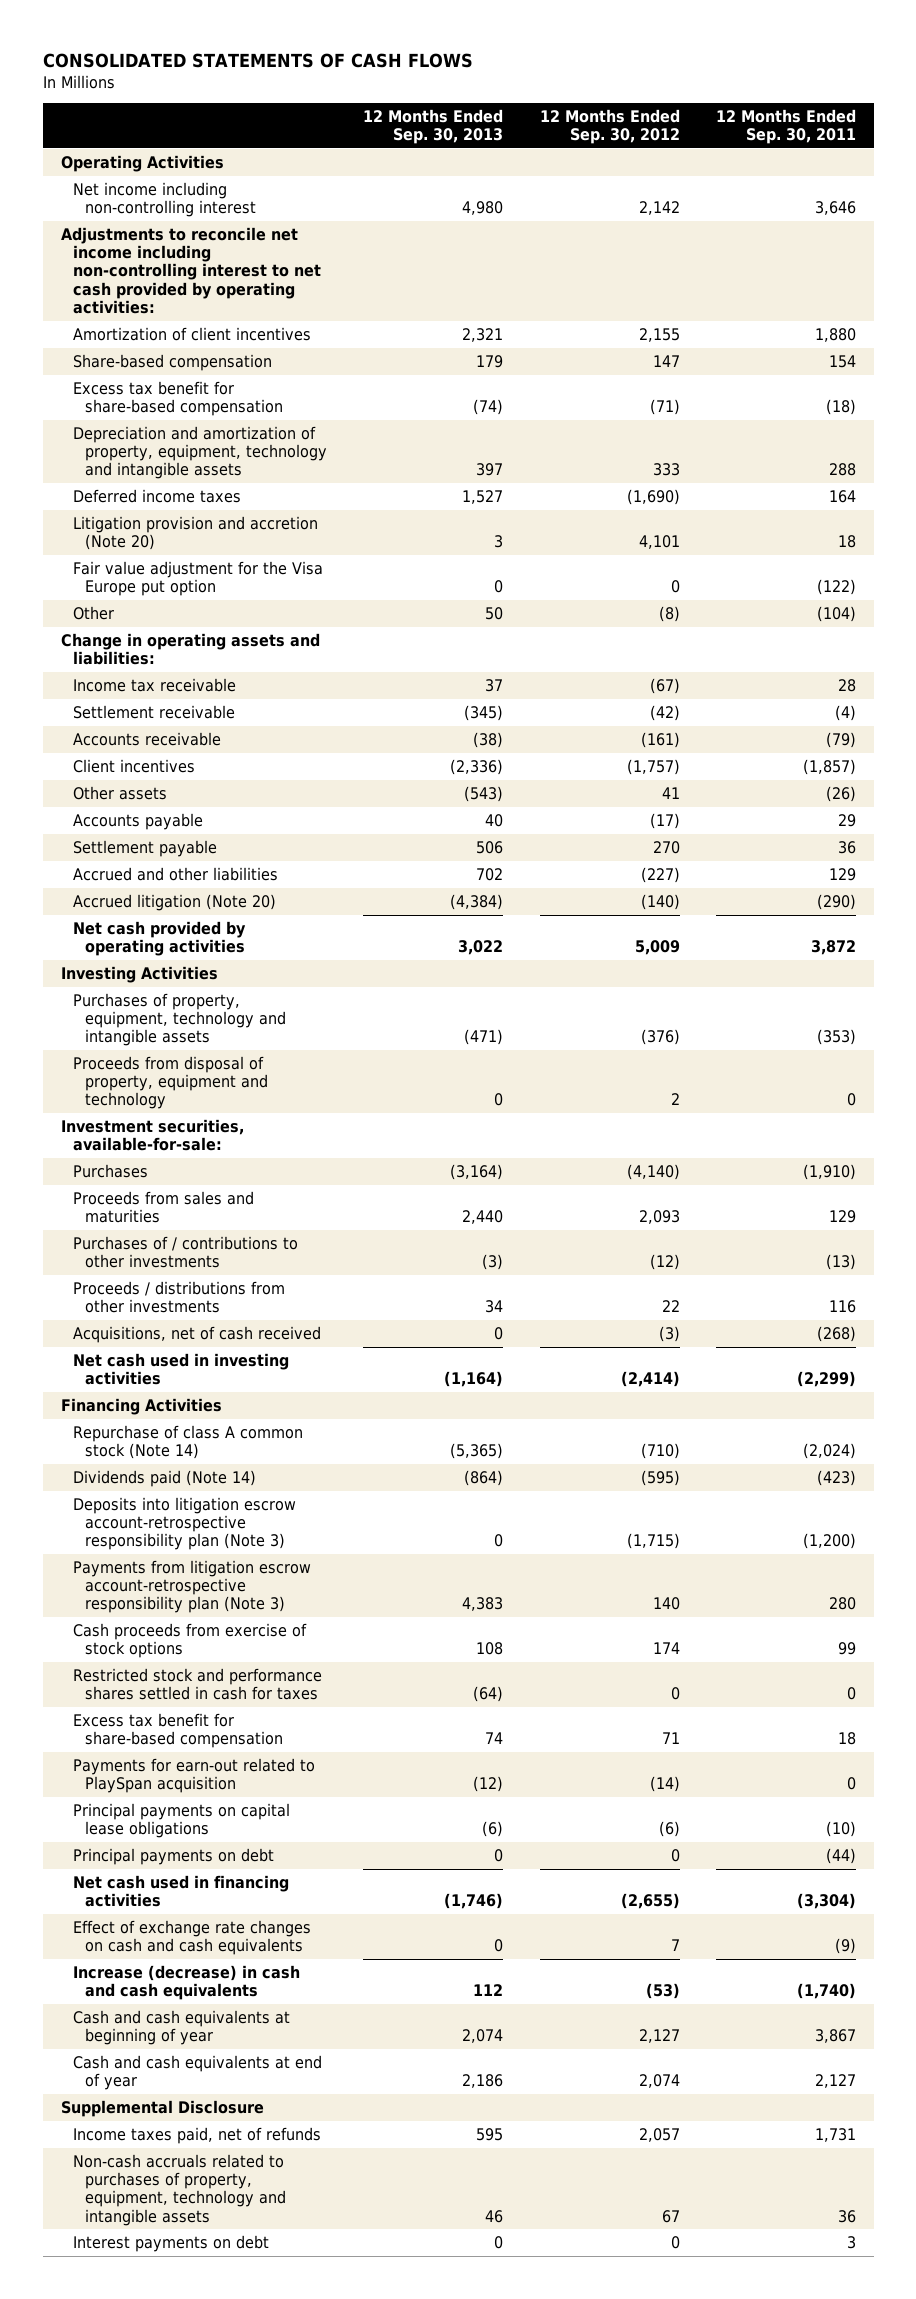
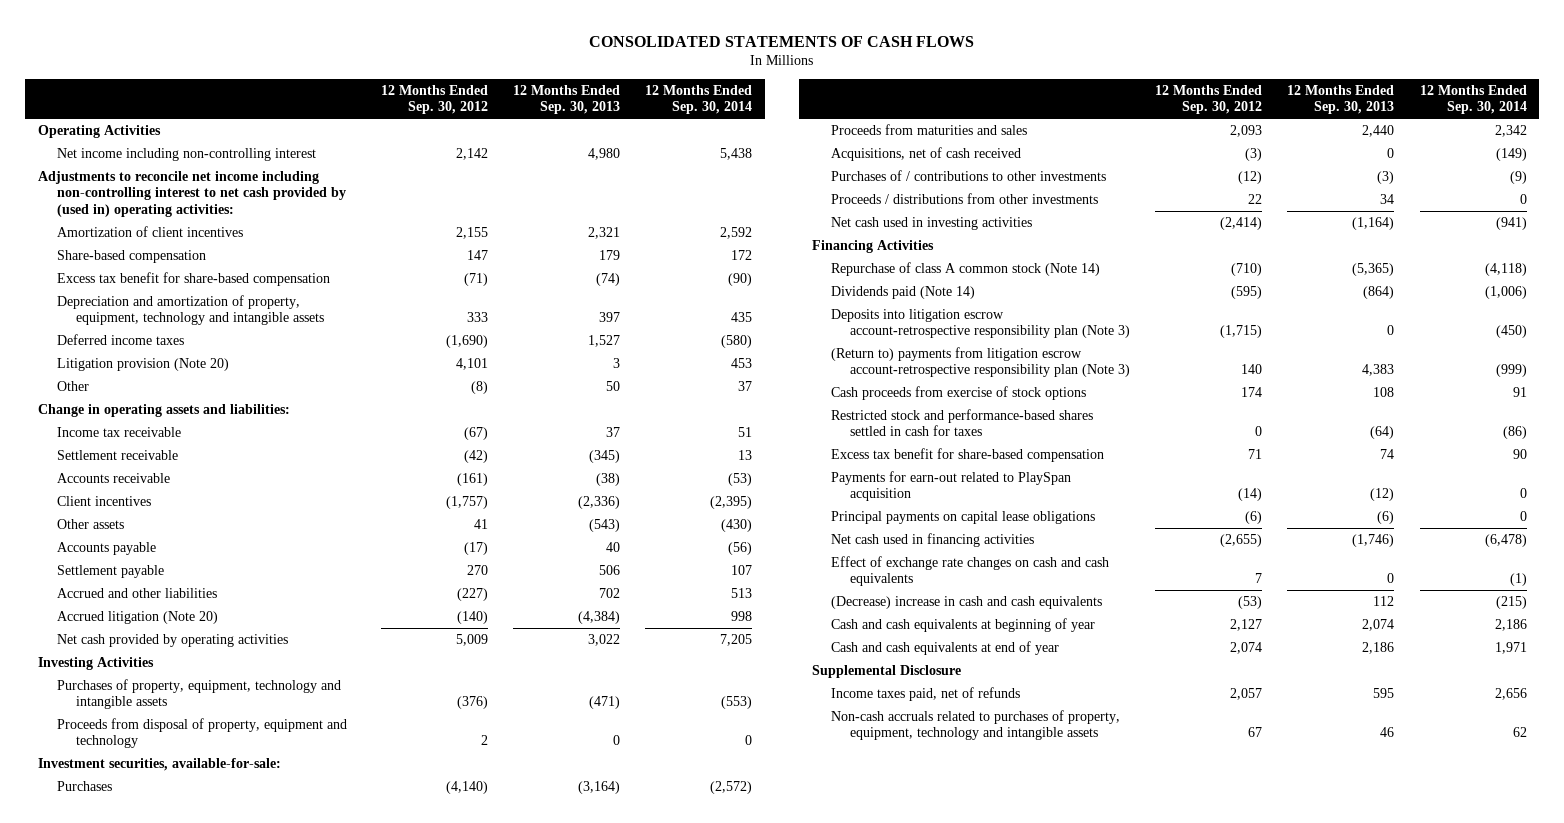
[715,109,856,145] 12 Months Ended Sep. 30, 2011 -> none
none -> [645,84,753,115] 12 Months Ended Sep. 30, 2014
[60,227,322,314] Adjustments to reconcile net income including non-controlling interest to net cash provided by operating activities: -> [37,170,346,217] Adjustments to reconcile net income including non-controlling interest to net cash provided by (used in) operating activities:
[73,561,324,597] Fair value adjustment for the Visa Europe put option -> none
[73,516,319,551] Litigation provision and accretion (Note 20) -> [56,357,229,371] Litigation provision (Note 20)
[73,1191,255,1224] Proceeds from sales and maturities -> [831,123,1028,135] Proceeds from maturities and sales
[73,1326,322,1344] Acquisitions, net of cash received -> [831,146,1022,161] Acquisitions, net of cash received
[73,1560,312,1614] Payments from litigation escrow account-retrospective responsibility plan (Note 3) -> [831,346,1131,378] (Return to) payments from litigation escrow account-retrospective responsibility plan (Note 3)
[73,1668,323,1701] Restricted stock and performance shares settled in cash for taxes -> [831,408,1094,437] Restricted stock and performance-based shares settled in cash for taxes
[73,1848,275,1866] Principal payments on debt -> none
[73,1965,301,2001] Increase (decrease) in cash and cash equivalents -> [831,595,1103,609] (Decrease) increase in cash and cash equivalents
[73,2235,270,2253] Interest payments on debt -> none

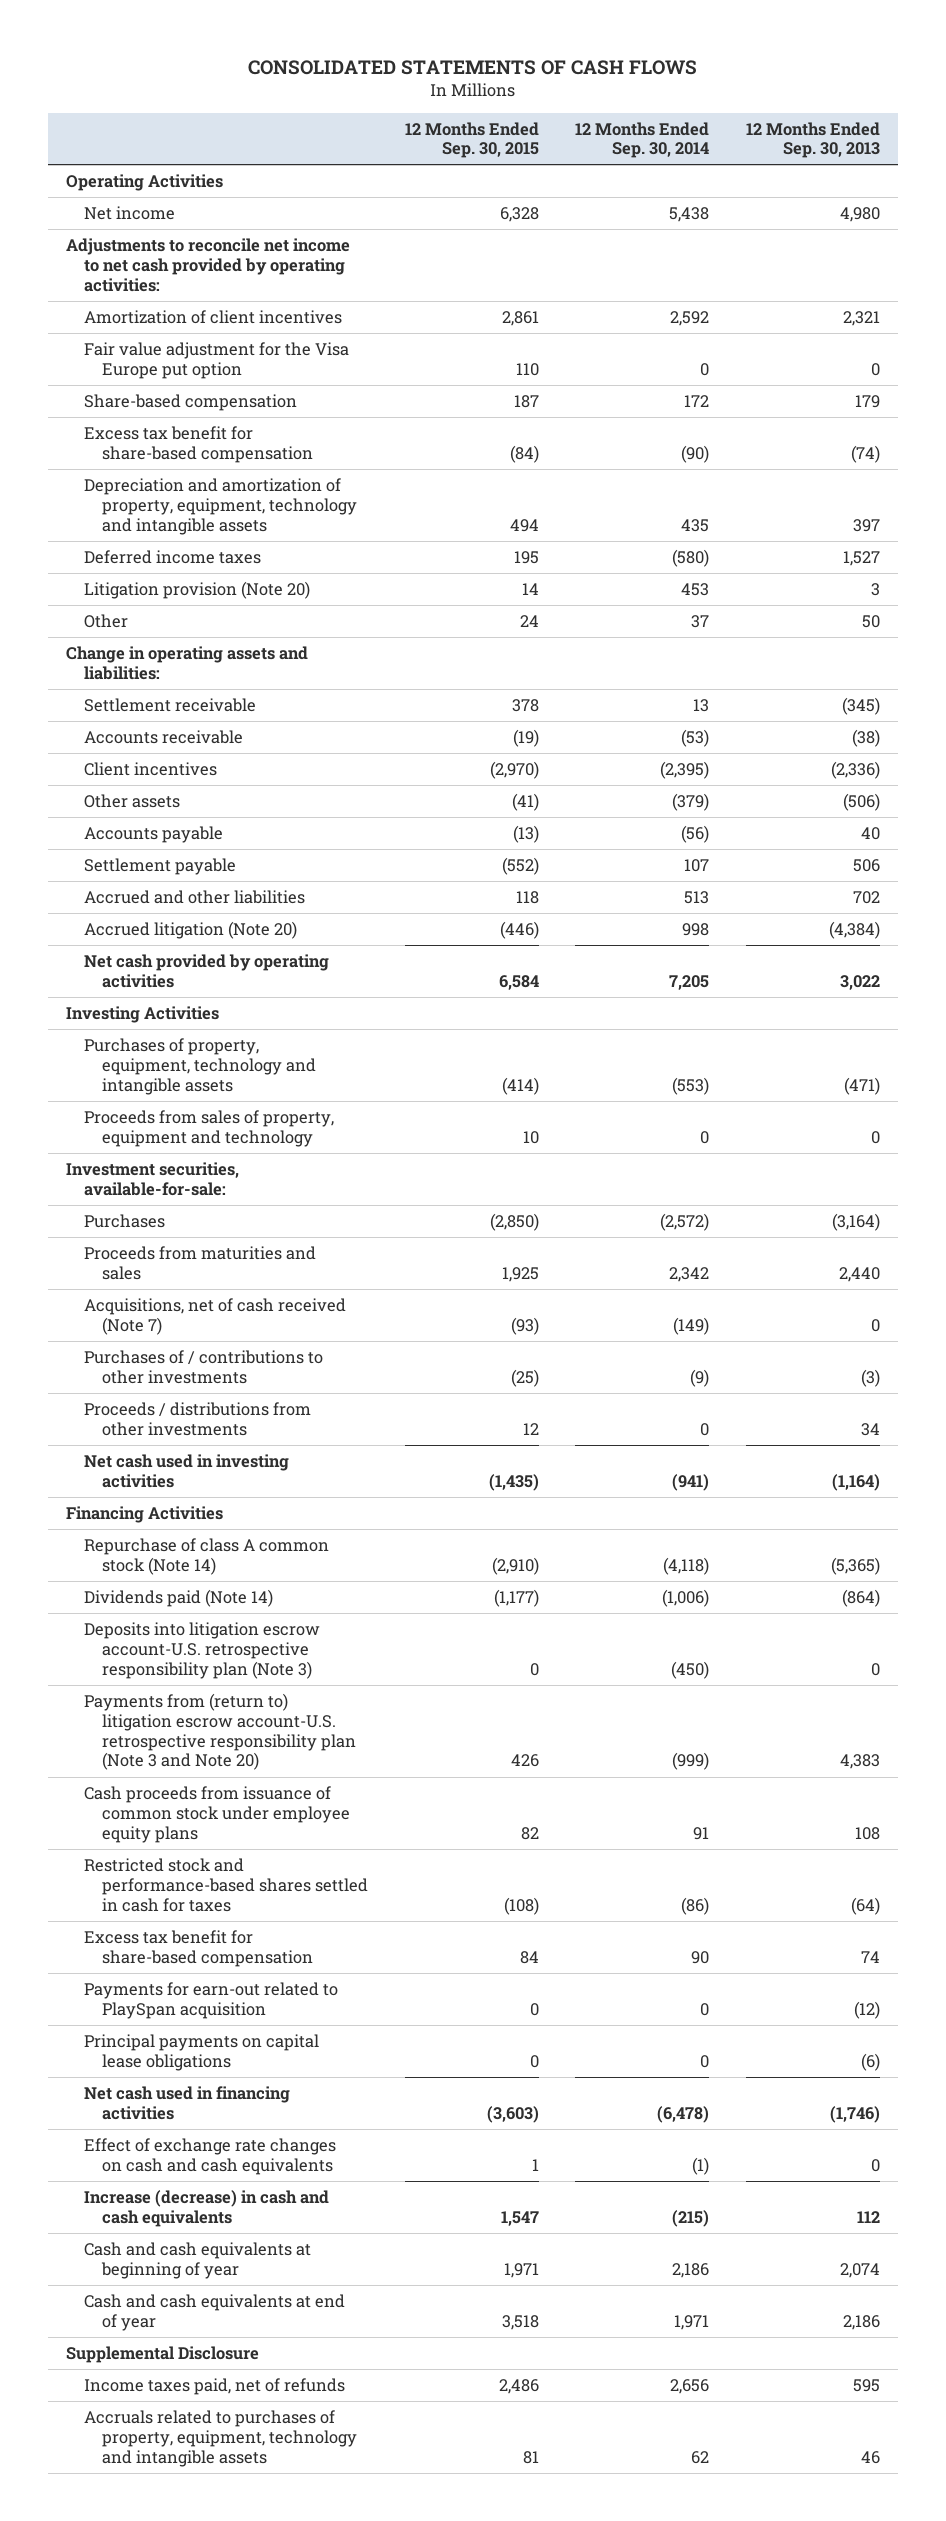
[381,84,489,115] 12 Months Ended Sep. 30, 2012 -> none
none -> [404,121,539,159] 12 Months Ended Sep. 30, 2015
[56,147,316,161] Net income including non-controlling interest -> [84,206,176,221] Net income
[37,170,346,217] Adjustments to reconcile net income including non-controlling interest to net cash provided by (used in) operating activities: -> [66,238,351,292] Adjustments to reconcile net income to net cash provided by operating activities:
none -> [84,342,350,379] Fair value adjustment for the Visa Europe put option
[56,426,181,437] Income tax receivable -> none
[589,518,621,532] (543) -> [842,793,880,812] (506)
[721,518,753,532] (430) -> [672,793,710,812] (379)
[56,717,347,749] Proceeds from disposal of property, equipment and technology -> [84,1110,335,1147] Proceeds from sales of property, equipment and technology
[831,146,1022,161] Acquisitions, net of cash received -> [84,1298,347,1335] Acquisitions, net of cash received (Note 7)
[831,308,1131,339] Deposits into litigation escrow account-retrospective responsibility plan (Note 3) -> [84,1622,321,1679] Deposits into litigation escrow account-U.S. retrospective responsibility plan (Note 3)
[831,346,1131,378] (Return to) payments from litigation escrow account-retrospective responsibility plan (Note 3) -> [84,1693,357,1771] Payments from (return to) litigation escrow account-U.S. retrospective responsibility plan (Note 3 and Note 20)
[831,385,1087,400] Cash proceeds from exercise of stock options -> [84,1786,351,1843] Cash proceeds from issuance of common stock under employee equity plans
[831,595,1103,609] (Decrease) increase in cash and cash equivalents -> [84,2190,330,2227] Increase (decrease) in cash and cash equivalents
[831,709,1121,741] Non-cash accruals related to purchases of property, equipment, technology and intangible assets -> [84,2410,358,2467] Accruals related to purchases of property, equipment, technology and intangible assets

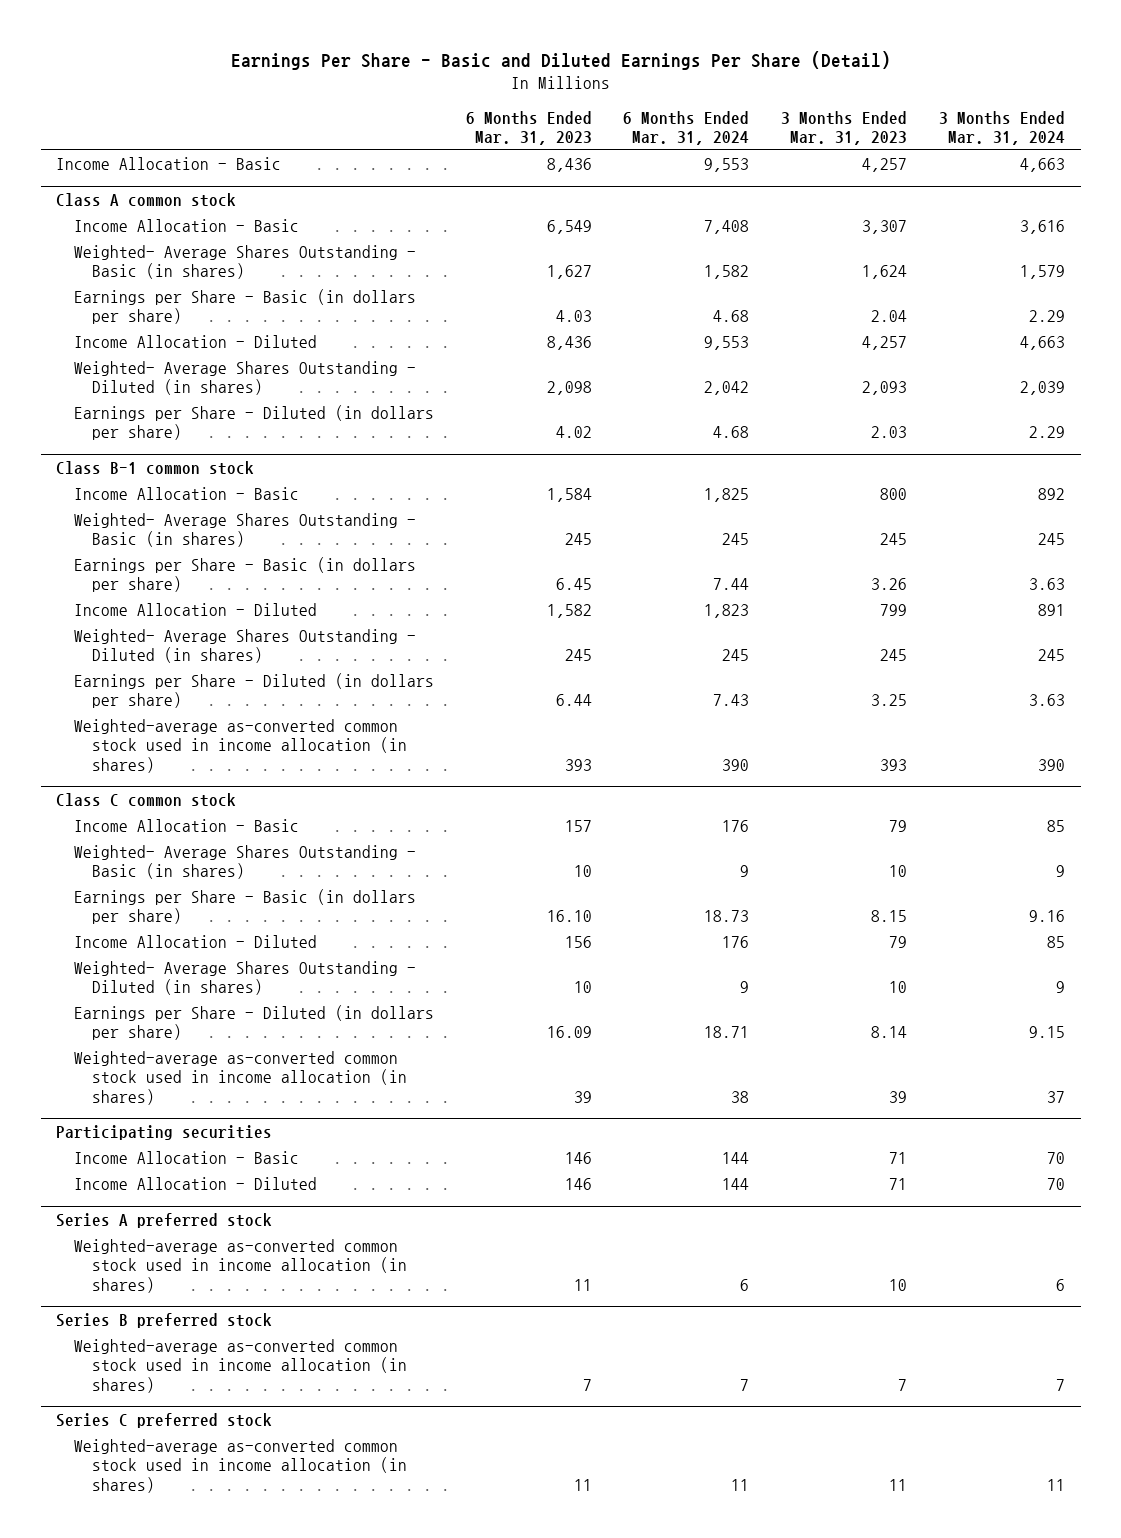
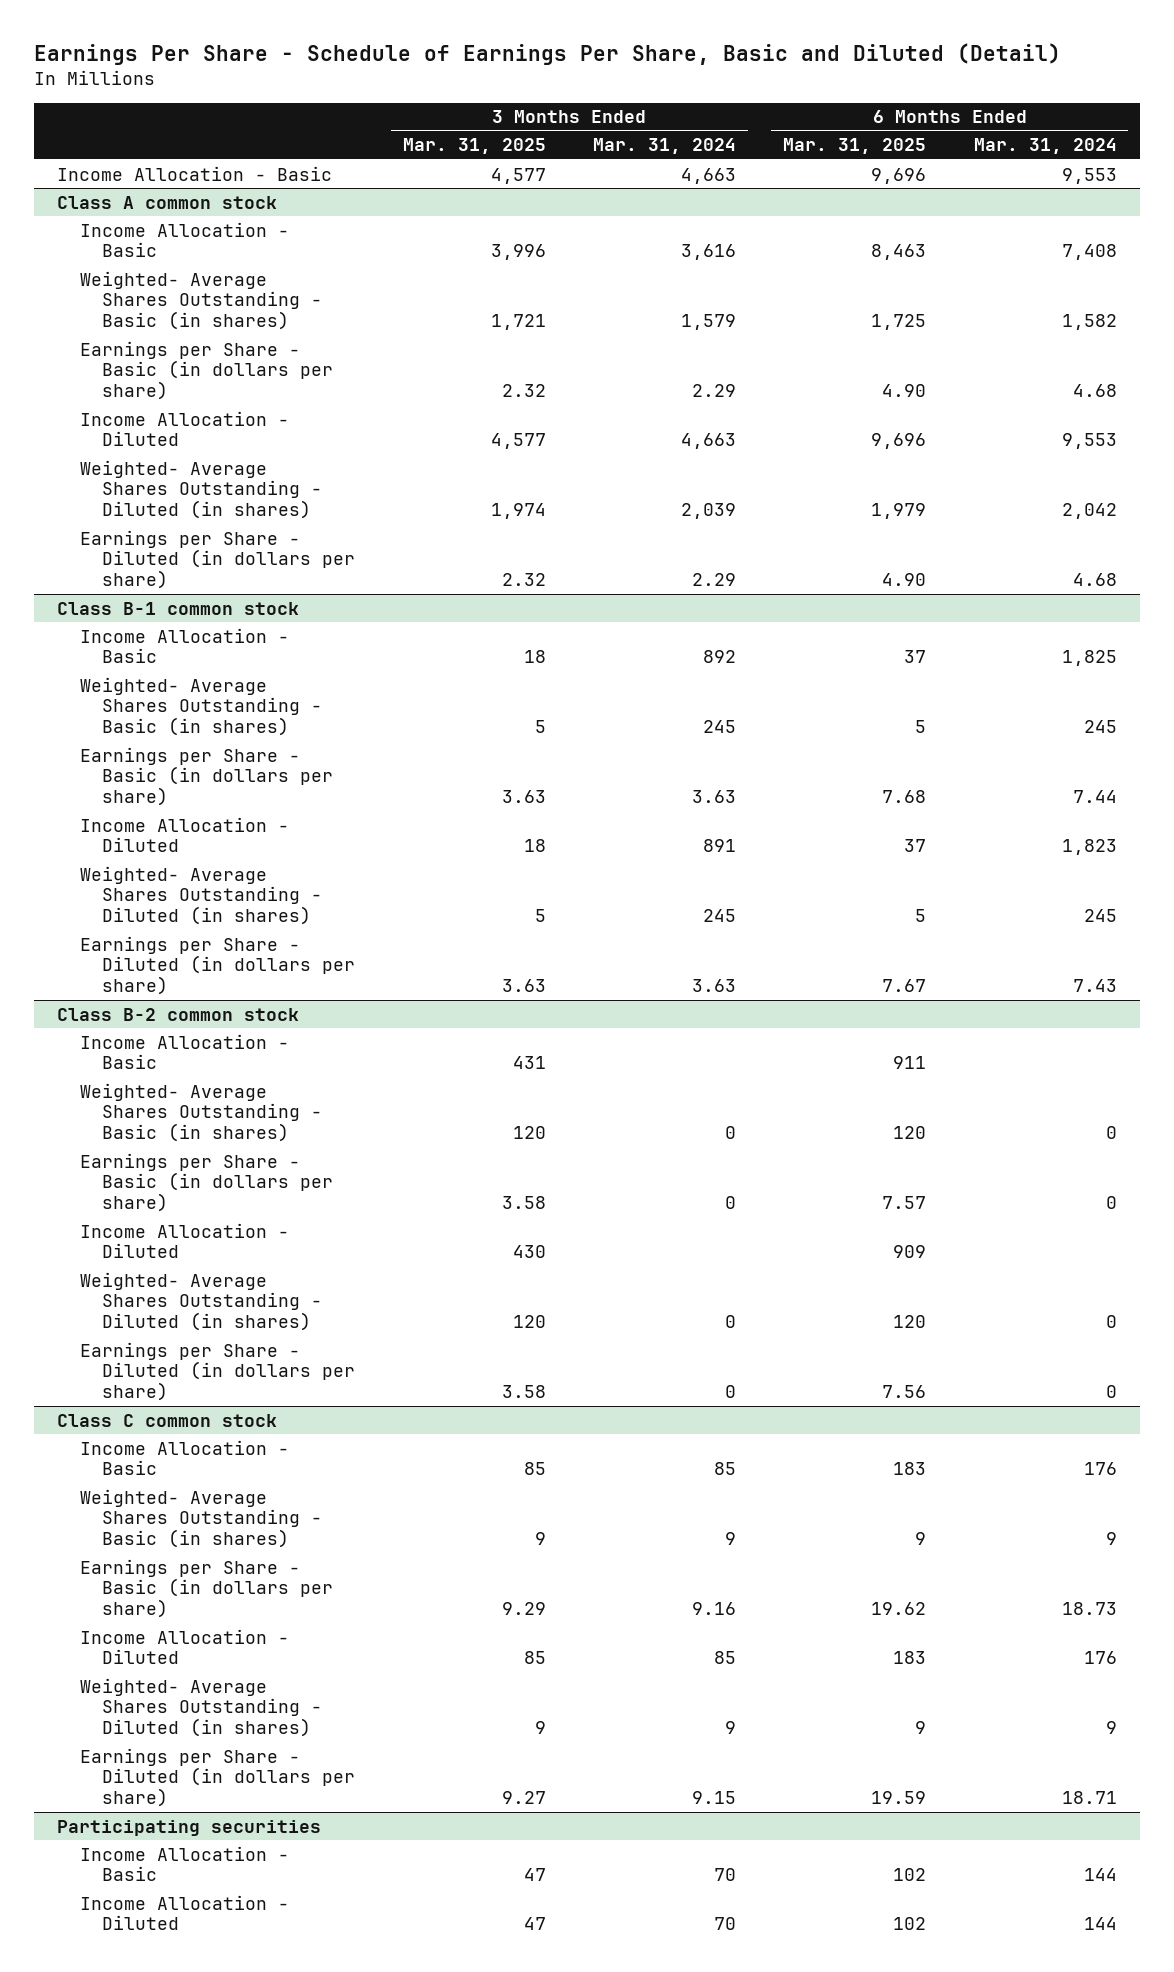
[230,50,891,70] Earnings Per Share - Basic and Diluted Earnings Per Share (Detail) -> [33,43,1061,66] Earnings Per Share - Schedule of Earnings Per Share, Basic and Diluted (Detail)
[465,110,592,145] 6 Months Ended Mar. 31, 2023 -> none
[781,110,908,145] 3 Months Ended Mar. 31, 2023 -> none
none -> [402,138,546,155] Mar. 31, 2025
none -> [783,138,927,155] Mar. 31, 2025
[74,719,407,773] Weighted-average as-converted common stock used in income allocation (in shares) -> none
none -> [57,1007,300,1021] Class B-2 common stock
none -> [79,1033,289,1070] Income Allocation - Basic
none -> [79,1082,323,1142] Weighted- Average Shares Outstanding - Basic (in shares)
none -> [79,1152,334,1212] Earnings per Share - Basic (in dollars per share)
none -> [79,1222,289,1259] Income Allocation - Diluted
none -> [79,1271,323,1331] Weighted- Average Shares Outstanding - Diluted (in shares)
none -> [79,1341,356,1401] Earnings per Share - Diluted (in dollars per share)
[74,1051,407,1105] Weighted-average as-converted common stock used in income allocation (in shares) -> none
[56,1212,273,1228] Series A preferred stock -> none
[74,1239,407,1293] Weighted-average as-converted common stock used in income allocation (in shares) -> none
[56,1312,273,1328] Series B preferred stock -> none
[74,1339,407,1393] Weighted-average as-converted common stock used in income allocation (in shares) -> none
[56,1412,273,1428] Series C preferred stock -> none
[74,1439,407,1493] Weighted-average as-converted common stock used in income allocation (in shares) -> none

